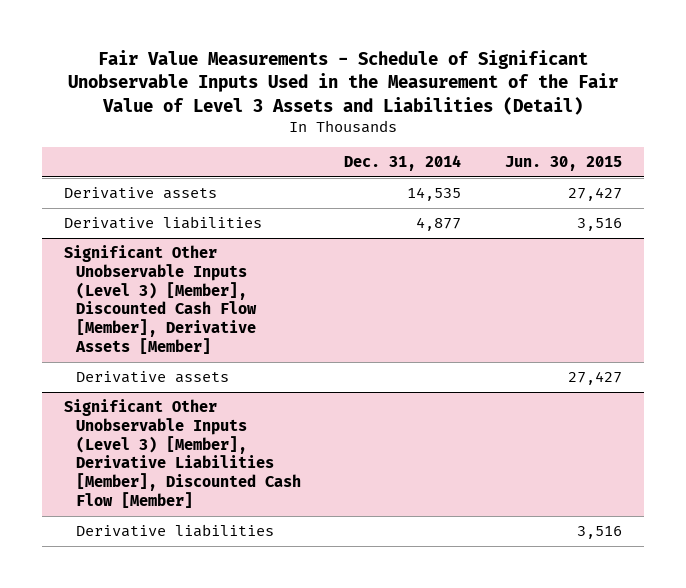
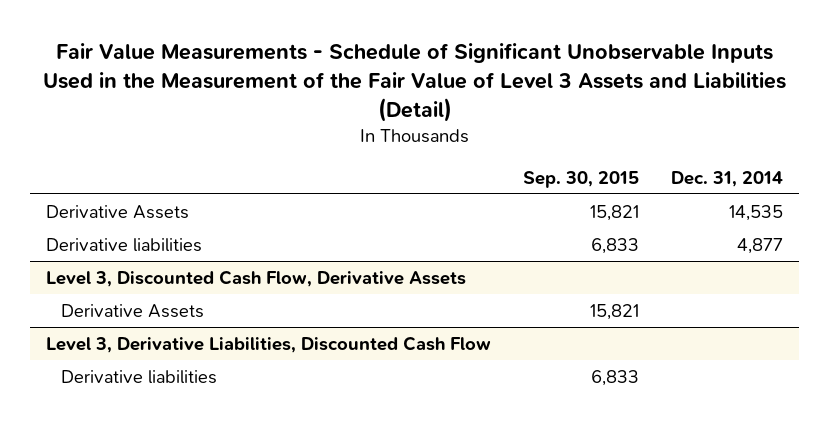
[505,156,623,172] Jun. 30, 2015 -> none
none -> [523,170,640,188] Sep. 30, 2015
[64,187,218,200] Derivative assets -> [46,204,190,219] Derivative Assets
[64,245,257,354] Significant Other Unobservable Inputs (Level 3) [Member], Discounted Cash Flow [Member], Derivative Assets [Member] -> [46,269,467,287] Level 3, Discounted Cash Flow, Derivative Assets
[75,371,229,384] Derivative assets -> [60,303,204,318] Derivative Assets
[64,399,301,508] Significant Other Unobservable Inputs (Level 3) [Member], Derivative Liabilities [Member], Discounted Cash Flow [Member] -> [46,335,492,353] Level 3, Derivative Liabilities, Discounted Cash Flow

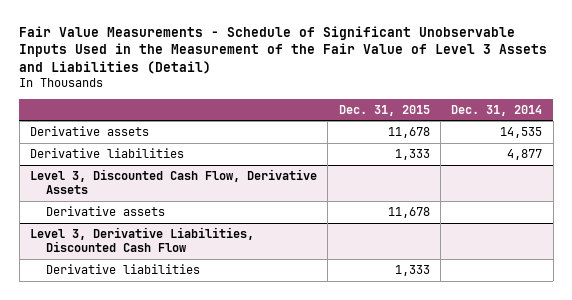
[523,170,640,188] Sep. 30, 2015 -> none
none -> [338,104,430,116] Dec. 31, 2015
[46,204,190,219] Derivative Assets -> [30,125,150,136] Derivative assets
[60,303,204,318] Derivative Assets -> [45,205,165,216] Derivative assets

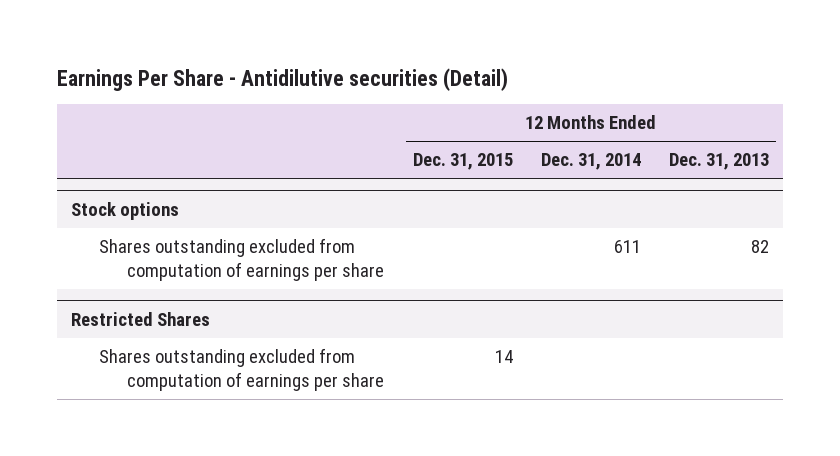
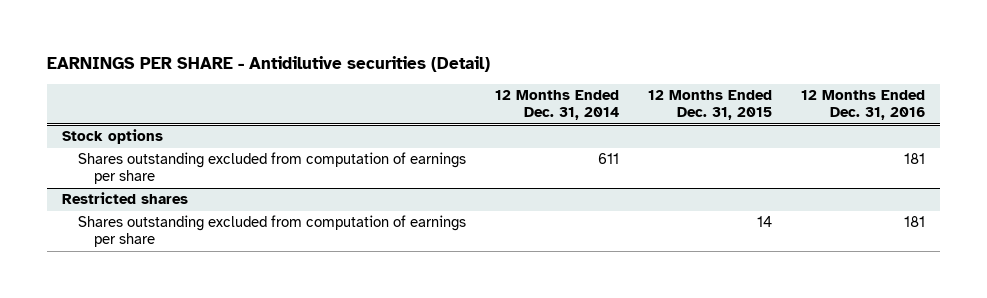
[56,67,508,91] Earnings Per Share - Antidilutive securities (Detail) -> [47,56,491,73] EARNINGS PER SHARE - Antidilutive securities (Detail)
[669,153,770,171] Dec. 31, 2013 -> none
none -> [801,89,926,121] 12 Months Ended Dec. 31, 2016
[71,311,211,326] Restricted Shares -> [61,192,188,205] Restricted shares

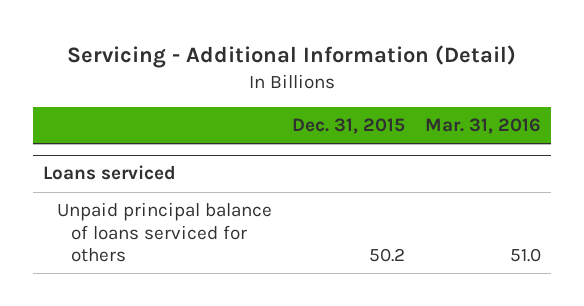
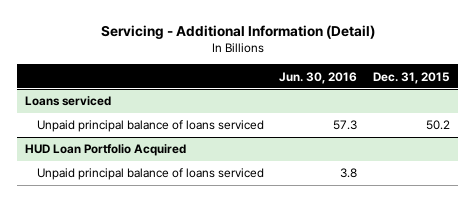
[425,117,542,134] Mar. 31, 2016 -> none
none -> [279,71,358,84] Jun. 30, 2016
[56,202,272,262] Unpaid principal balance of loans serviced for others -> [36,120,264,133] Unpaid principal balance of loans serviced
none -> [24,144,186,157] HUD Loan Portfolio Acquired
none -> [36,168,264,181] Unpaid principal balance of loans serviced

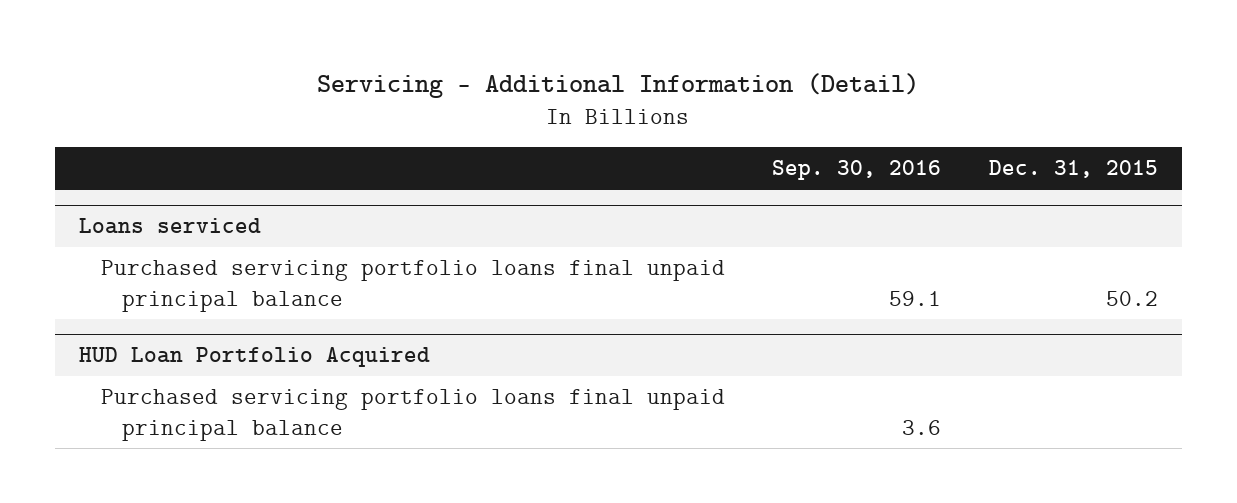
[279,71,358,84] Jun. 30, 2016 -> none
none -> [772,160,942,181] Sep. 30, 2016
[36,120,264,133] Unpaid principal balance of loans serviced -> [100,259,725,312] Purchased servicing portfolio loans final unpaid principal balance
[36,168,264,181] Unpaid principal balance of loans serviced -> [100,388,725,441] Purchased servicing portfolio loans final unpaid principal balance

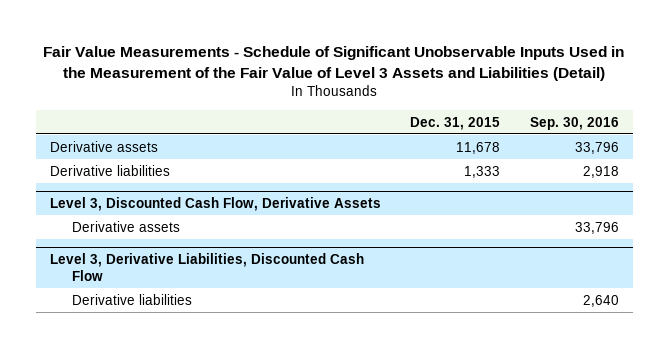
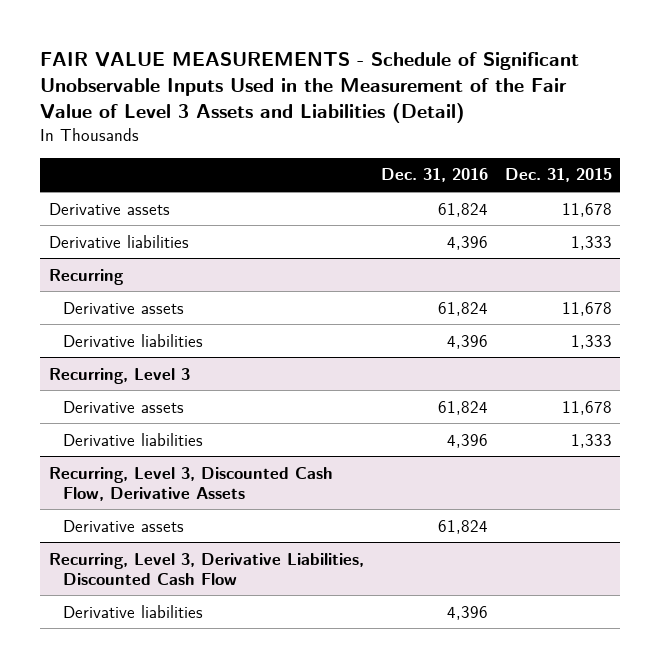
[43,45,625,81] Fair Value Measurements - Schedule of Significant Unobservable Inputs Used in the Measurement of the Fair Value of Level 3 Assets and Liabilities (Detail) -> [40,52,580,124] FAIR VALUE MEASUREMENTS - Schedule of Significant Unobservable Inputs Used in the Measurement of the Fair Value of Level 3 Assets and Liabilities (Detail)
[529,116,619,130] Sep. 30, 2016 -> none
none -> [380,168,488,183] Dec. 31, 2016
none -> [48,268,124,285] Recurring
none -> [63,301,185,314] Derivative assets
none -> [63,333,204,347] Derivative liabilities
none -> [48,367,190,384] Recurring, Level 3
none -> [63,400,185,413] Derivative assets
none -> [63,432,204,446] Derivative liabilities
[50,197,382,212] Level 3, Discounted Cash Flow, Derivative Assets -> [48,466,333,501] Recurring, Level 3, Discounted Cash Flow, Derivative Assets
[50,253,365,282] Level 3, Derivative Liabilities, Discounted Cash Flow -> [48,552,364,585] Recurring, Level 3, Derivative Liabilities, Discounted Cash Flow

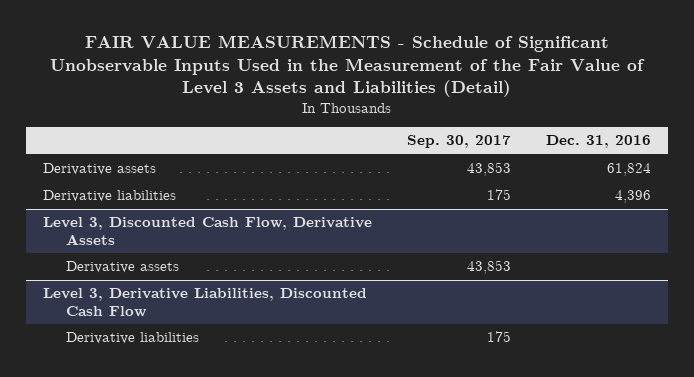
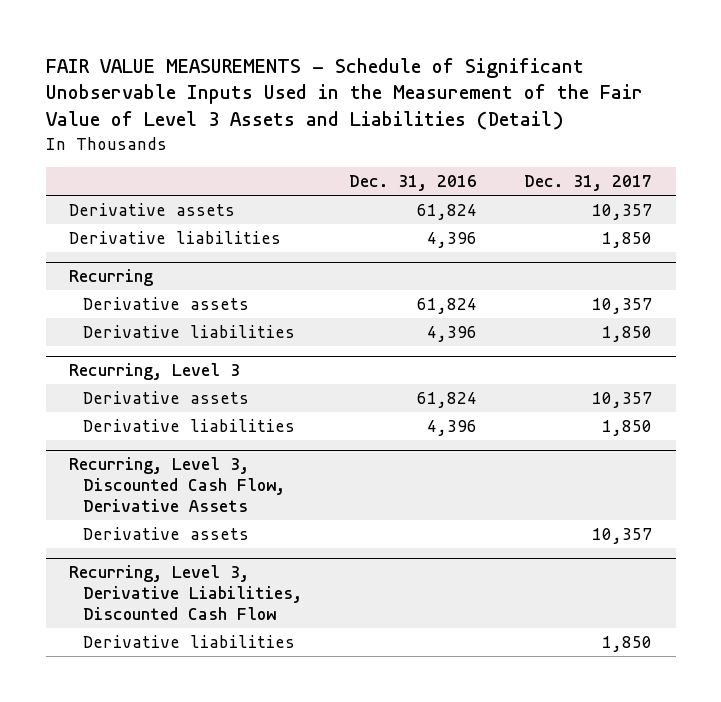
[407,135,512,149] Sep. 30, 2017 -> none
none -> [524,175,653,192] Dec. 31, 2017
none -> [69,269,154,287] Recurring
none -> [83,297,250,311] Derivative assets
none -> [83,325,296,339] Derivative liabilities
none -> [69,363,241,381] Recurring, Level 3
none -> [83,391,250,405] Derivative assets
none -> [83,419,296,433] Derivative liabilities
[43,217,373,245] Level 3, Discounted Cash Flow, Derivative Assets -> [69,457,286,512] Recurring, Level 3, Discounted Cash Flow, Derivative Assets
[43,288,368,317] Level 3, Derivative Liabilities, Discounted Cash Flow -> [69,565,303,620] Recurring, Level 3, Derivative Liabilities, Discounted Cash Flow

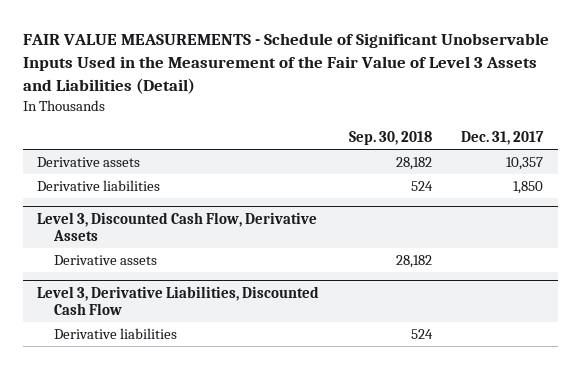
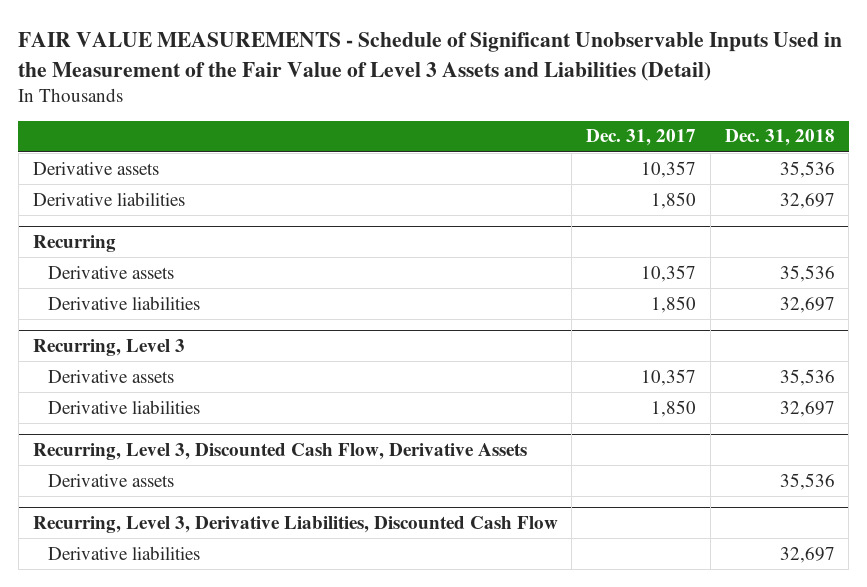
[348,131,432,146] Sep. 30, 2018 -> none
none -> [724,129,835,147] Dec. 31, 2018
none -> [32,234,116,252] Recurring
none -> [47,265,174,279] Derivative assets
none -> [47,295,200,310] Derivative liabilities
none -> [32,338,185,356] Recurring, Level 3
none -> [47,369,174,383] Derivative assets
none -> [47,399,200,414] Derivative liabilities
[37,211,318,241] Level 3, Discounted Cash Flow, Derivative Assets -> [32,442,527,460] Recurring, Level 3, Discounted Cash Flow, Derivative Assets
[37,285,320,315] Level 3, Derivative Liabilities, Discounted Cash Flow -> [32,515,558,533] Recurring, Level 3, Derivative Liabilities, Discounted Cash Flow

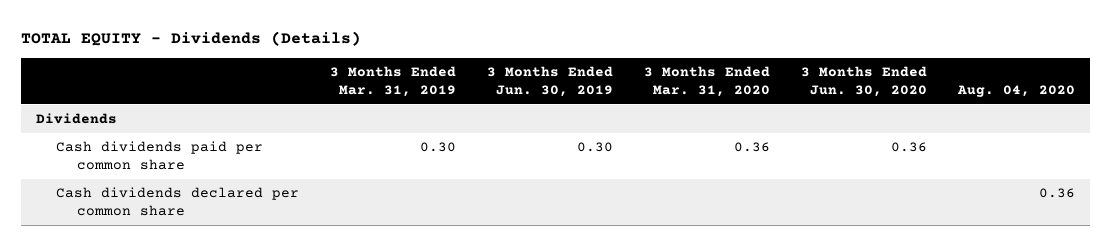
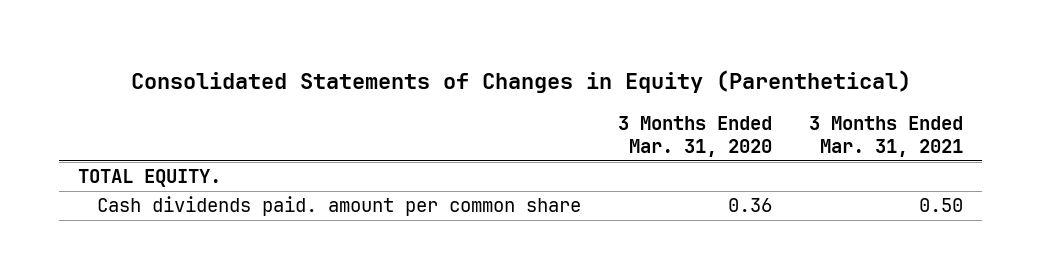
[20,31,361,47] TOTAL EQUITY - Dividends (Details) -> [130,70,911,94] Consolidated Statements of Changes in Equity (Parenthetical)
[330,66,457,97] 3 Months Ended Mar. 31, 2019 -> none
[487,66,614,97] 3 Months Ended Jun. 30, 2019 -> none
[800,66,927,97] 3 Months Ended Jun. 30, 2020 -> none
[956,84,1075,97] Aug. 04, 2020 -> none
none -> [809,115,964,158] 3 Months Ended Mar. 31, 2021
[36,113,118,125] Dividends -> none
[56,187,300,216] Cash dividends declared per common share -> none
none -> [78,169,222,188] TOTAL EQUITY.
[56,141,264,170] Cash dividends paid per common share -> [97,196,582,217] Cash dividends paid. amount per common share

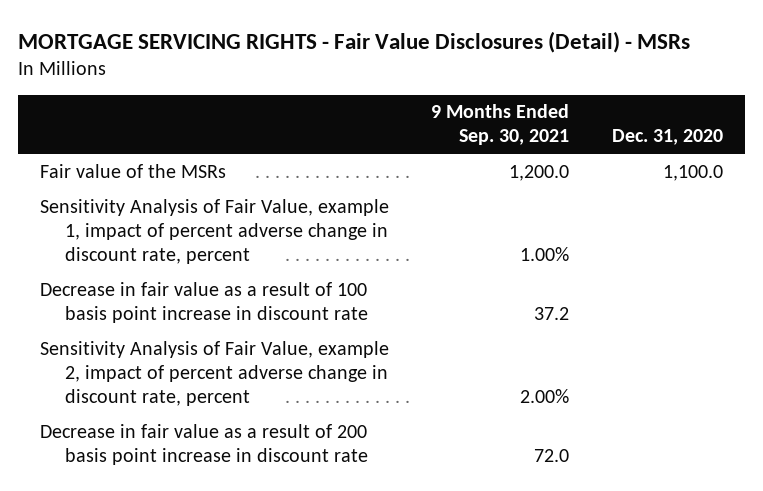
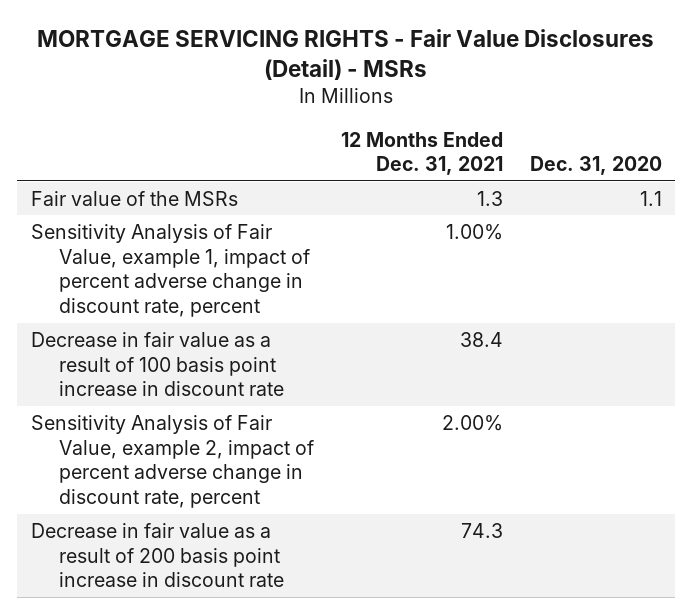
[431,104,570,146] 9 Months Ended Sep. 30, 2021 -> none
none -> [341,131,504,176] 12 Months Ended Dec. 31, 2021
[663,164,724,181] 1,100.0 -> [640,190,663,206] 1.1

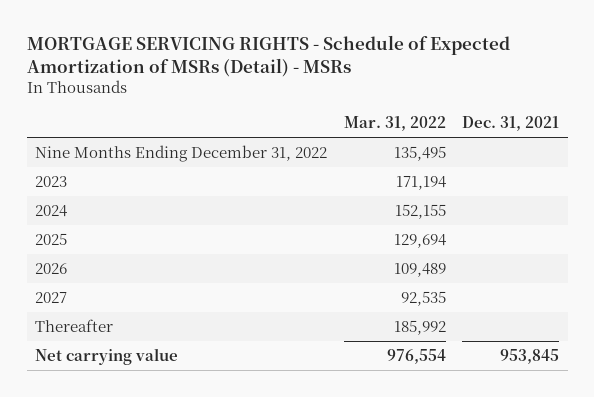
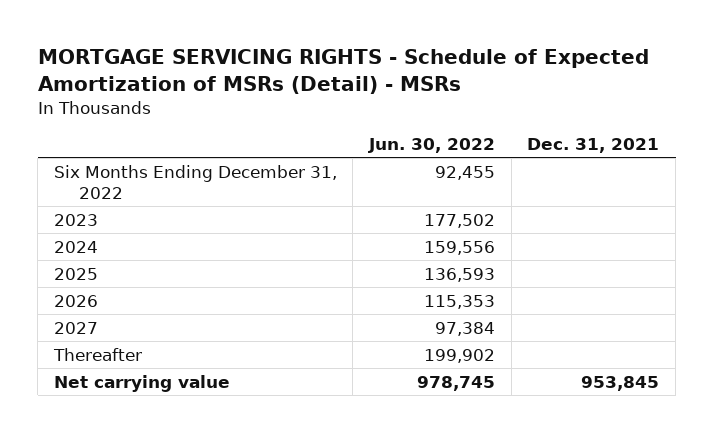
[343,116,446,132] Mar. 31, 2022 -> none
none -> [368,138,496,154] Jun. 30, 2022
[35,144,328,162] Nine Months Ending December 31, 2022 -> [53,164,337,199] Six Months Ending December 31, 2022

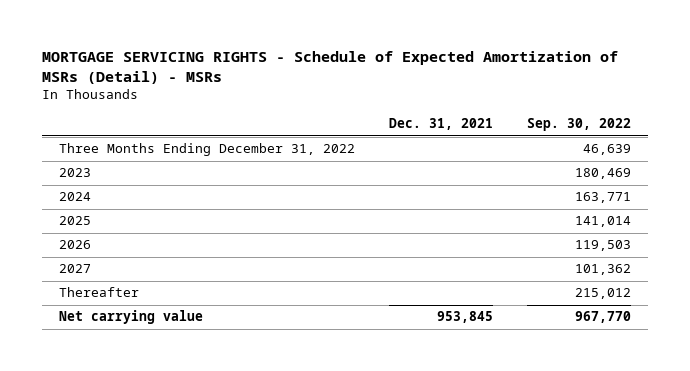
[368,138,496,154] Jun. 30, 2022 -> none
none -> [527,118,632,132] Sep. 30, 2022
[53,164,337,199] Six Months Ending December 31, 2022 -> [58,143,355,157] Three Months Ending December 31, 2022

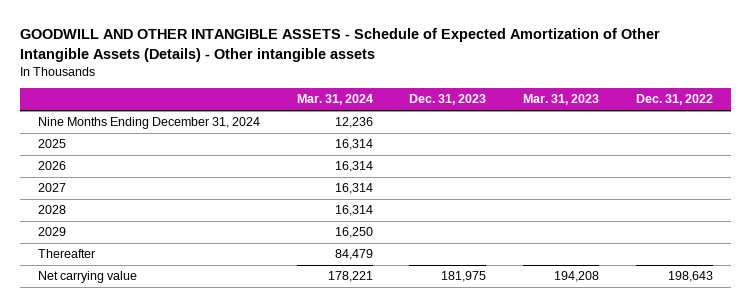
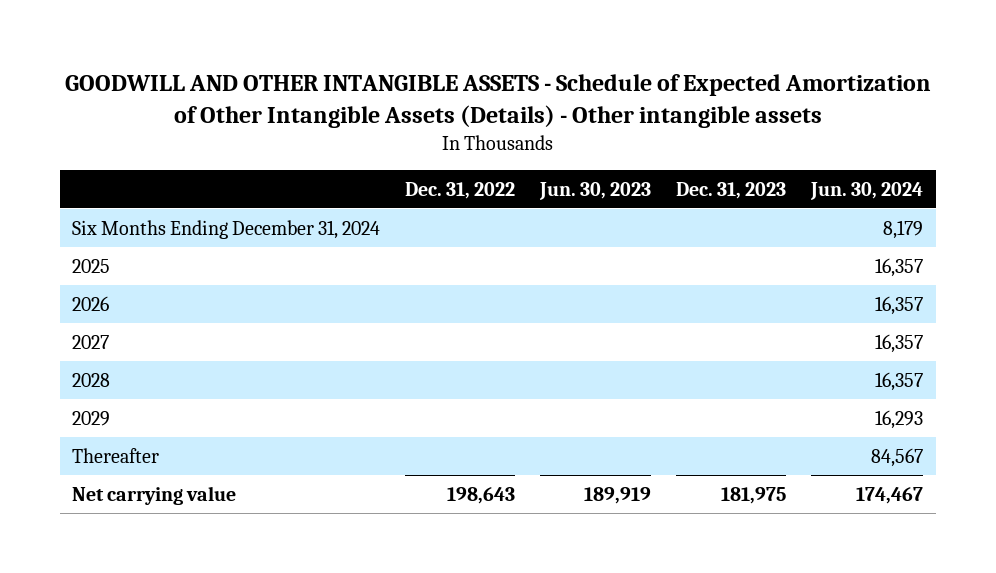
[296,94,373,106] Mar. 31, 2024 -> none
[522,94,599,106] Mar. 31, 2023 -> none
none -> [539,181,652,200] Jun. 30, 2023
none -> [810,181,924,200] Jun. 30, 2024
[37,117,260,130] Nine Months Ending December 31, 2024 -> [72,219,381,239] Six Months Ending December 31, 2024

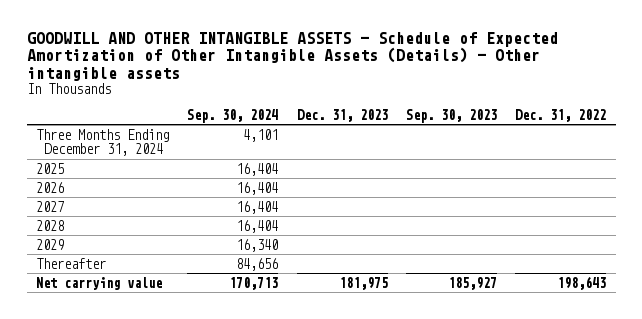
[539,181,652,200] Jun. 30, 2023 -> none
[810,181,924,200] Jun. 30, 2024 -> none
none -> [187,108,279,123] Sep. 30, 2024
none -> [406,108,498,123] Sep. 30, 2023
[72,219,381,239] Six Months Ending December 31, 2024 -> [36,128,170,157] Three Months Ending December 31, 2024

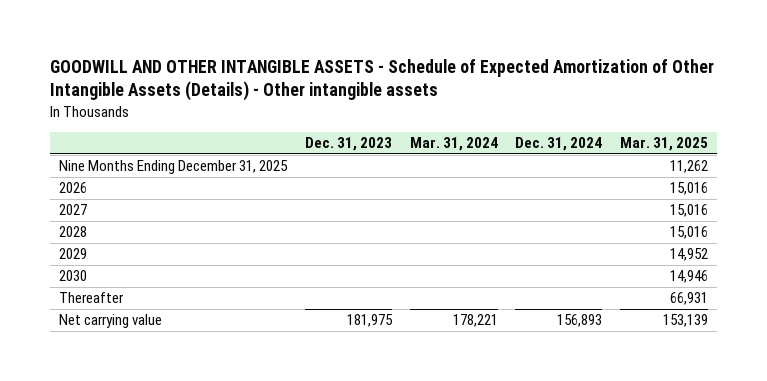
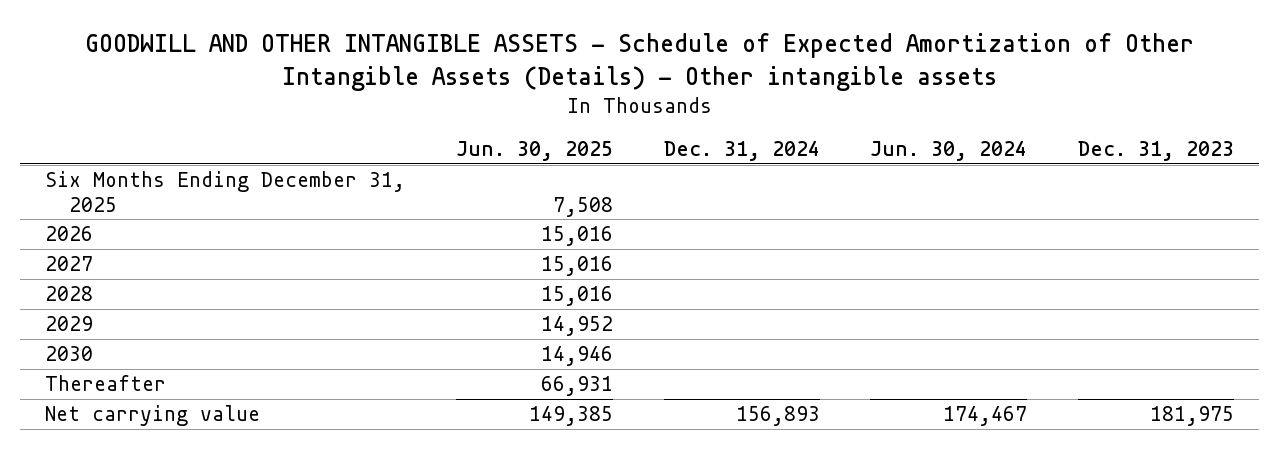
[409,137,498,152] Mar. 31, 2024 -> none
[620,137,709,152] Mar. 31, 2025 -> none
none -> [455,140,613,161] Jun. 30, 2025
none -> [870,140,1028,161] Jun. 30, 2024
[58,160,288,175] Nine Months Ending December 31, 2025 -> [45,171,406,212] Six Months Ending December 31, 2025

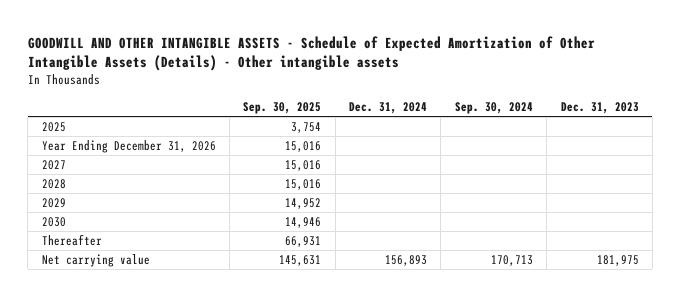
[455,140,613,161] Jun. 30, 2025 -> none
[870,140,1028,161] Jun. 30, 2024 -> none
none -> [243,102,322,115] Sep. 30, 2025
none -> [454,102,533,115] Sep. 30, 2024
[45,171,406,212] Six Months Ending December 31, 2025 -> [41,122,66,133] 2025
[45,226,94,242] 2026 -> [41,140,216,154] Year Ending December 31, 2026

